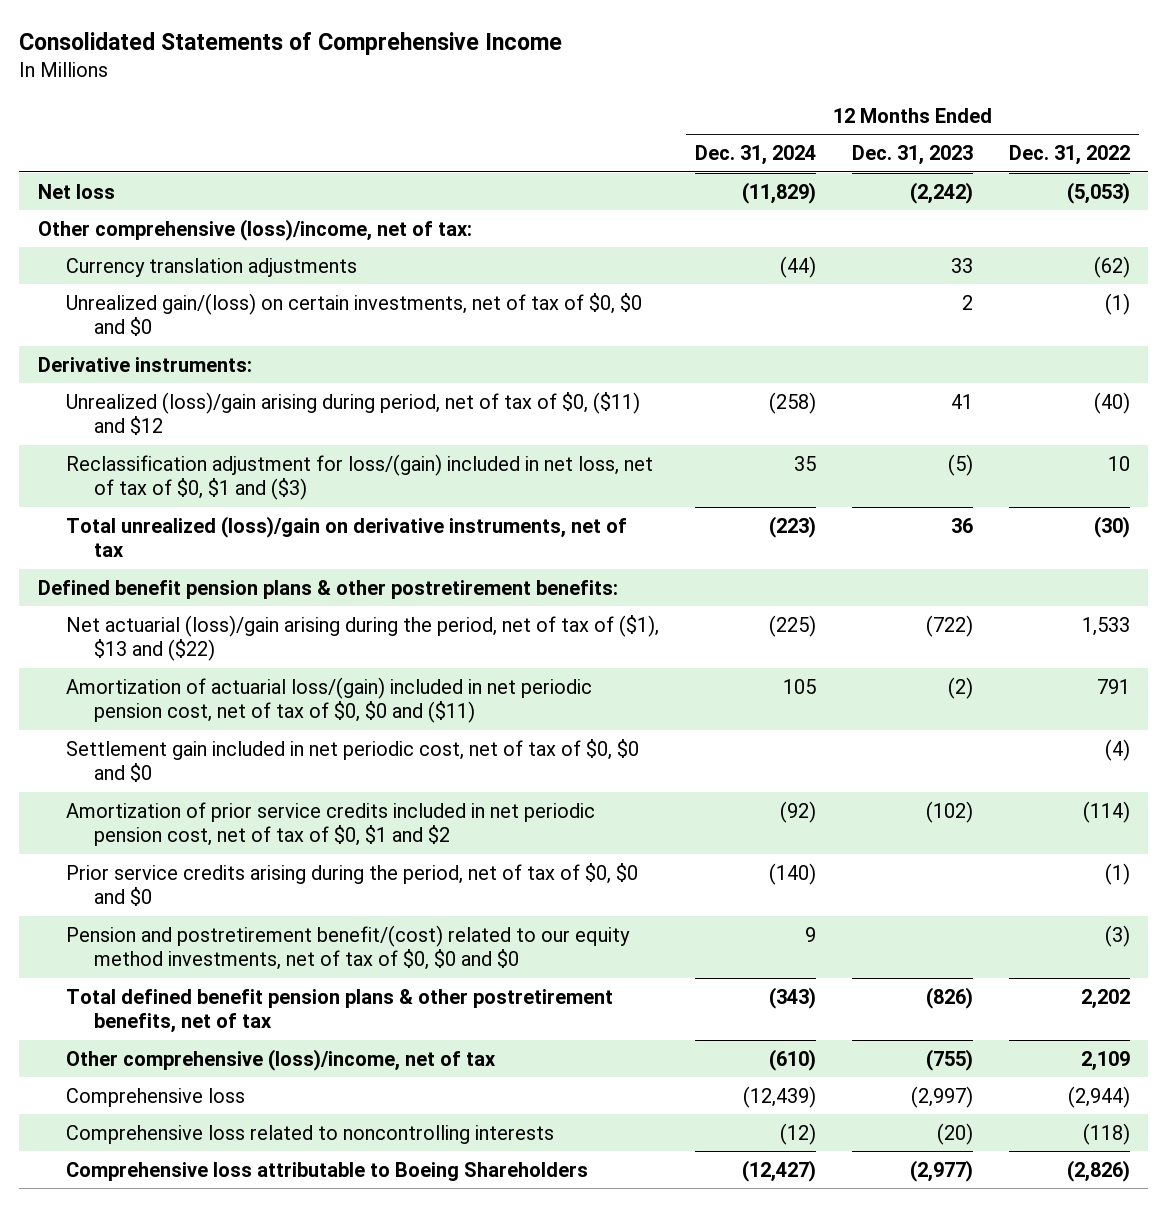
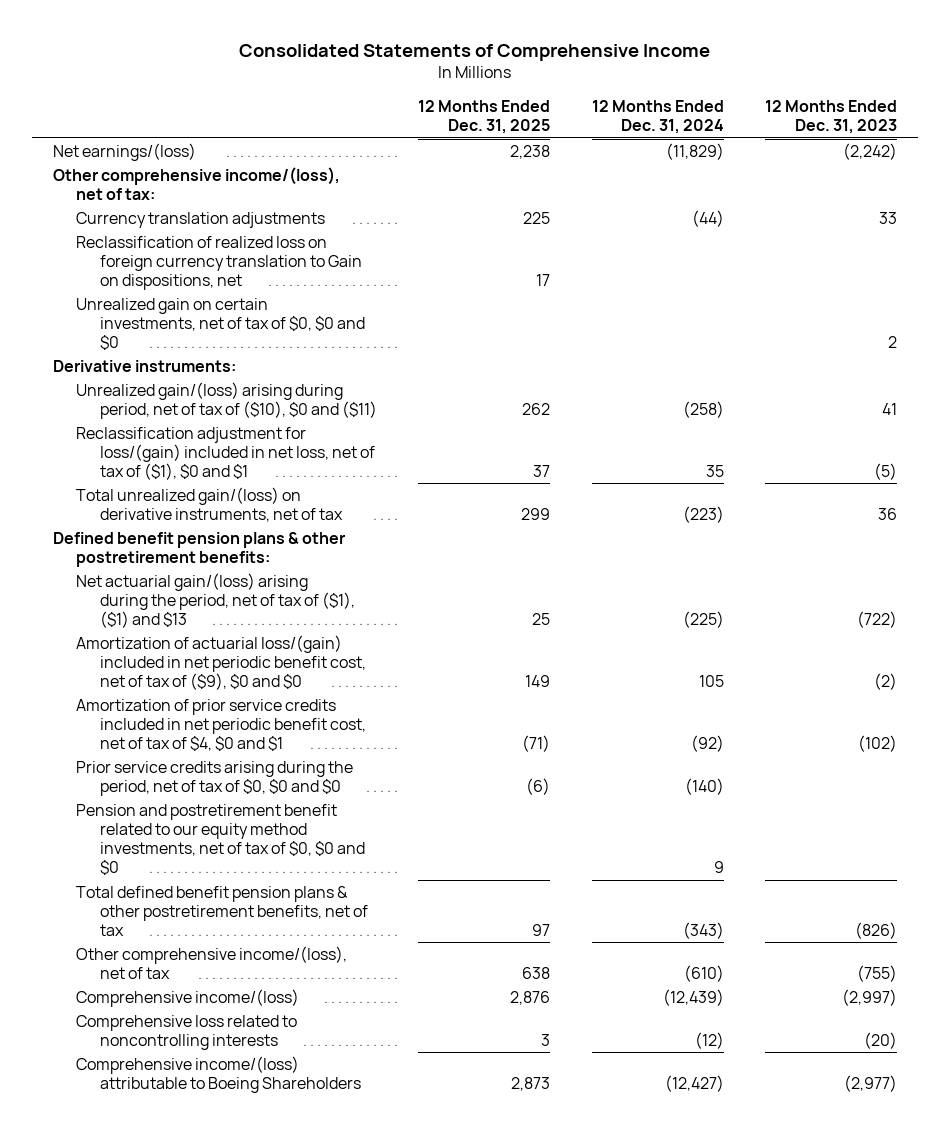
[1009,145,1131,166] Dec. 31, 2022 -> none
none -> [418,100,551,135] 12 Months Ended Dec. 31, 2025
[37,183,115,199] Net loss -> [52,142,196,161] Net earnings/(loss)
[37,218,472,241] Other comprehensive (loss)/income, net of tax: -> [52,166,340,201] Other comprehensive income/(loss), net of tax:
none -> [76,235,362,291] Reclassification of realized loss on foreign currency translation to Gain on dispositions, net
[65,292,642,337] Unrealized gain/(loss) on certain investments, net of tax of $0, $0 and $0 -> [76,297,365,351] Unrealized gain on certain investments, net of tax of $0, $0 and $0
[65,391,640,436] Unrealized (loss)/gain arising during period, net of tax of $0, ($11) and $12 -> [76,381,377,420] Unrealized gain/(loss) arising during period, net of tax of ($10), $0 and ($11)
[65,453,653,501] Reclassification adjustment for loss/(gain) included in net loss, net of tax of $0, $1 and ($3) -> [76,426,375,481] Reclassification adjustment for loss/(gain) included in net loss, net of tax of ($1), $0 and $1
[65,515,627,558] Total unrealized (loss)/gain on derivative instruments, net of tax -> [76,486,343,523] Total unrealized gain/(loss) on derivative instruments, net of tax
[65,738,639,783] Settlement gain included in net periodic cost, net of tax of $0, $0 and $0 -> none
[65,614,659,662] Net actuarial (loss)/gain arising during the period, net of tax of ($1), $13 and ($22) -> [76,572,355,629] Net actuarial gain/(loss) arising during the period, net of tax of ($1), ($1) and $13
[65,676,592,724] Amortization of actuarial loss/(gain) included in net periodic pension cost, net of tax of $0, $0 and ($11) -> [76,634,366,691] Amortization of actuarial loss/(gain) included in net periodic benefit cost, net of tax of ($9), $0 and $0
[65,801,595,847] Amortization of prior service credits included in net periodic pension cost, net of tax of $0, $1 and $2 -> [76,698,366,752] Amortization of prior service credits included in net periodic benefit cost, net of tax of $4, $0 and $1
[65,924,630,971] Pension and postretirement benefit/(cost) related to our equity method investments, net of tax of $0, $0 and $0 -> [76,803,365,876] Pension and postretirement benefit related to our equity method investments, net of tax of $0, $0 and $0
[65,1048,496,1071] Other comprehensive (loss)/income, net of tax -> [76,945,348,980] Other comprehensive income/(loss), net of tax
[65,1087,245,1107] Comprehensive loss -> [76,988,300,1007] Comprehensive income/(loss)
[65,1161,588,1181] Comprehensive loss attributable to Boeing Shareholders -> [76,1055,361,1094] Comprehensive income/(loss) attributable to Boeing Shareholders

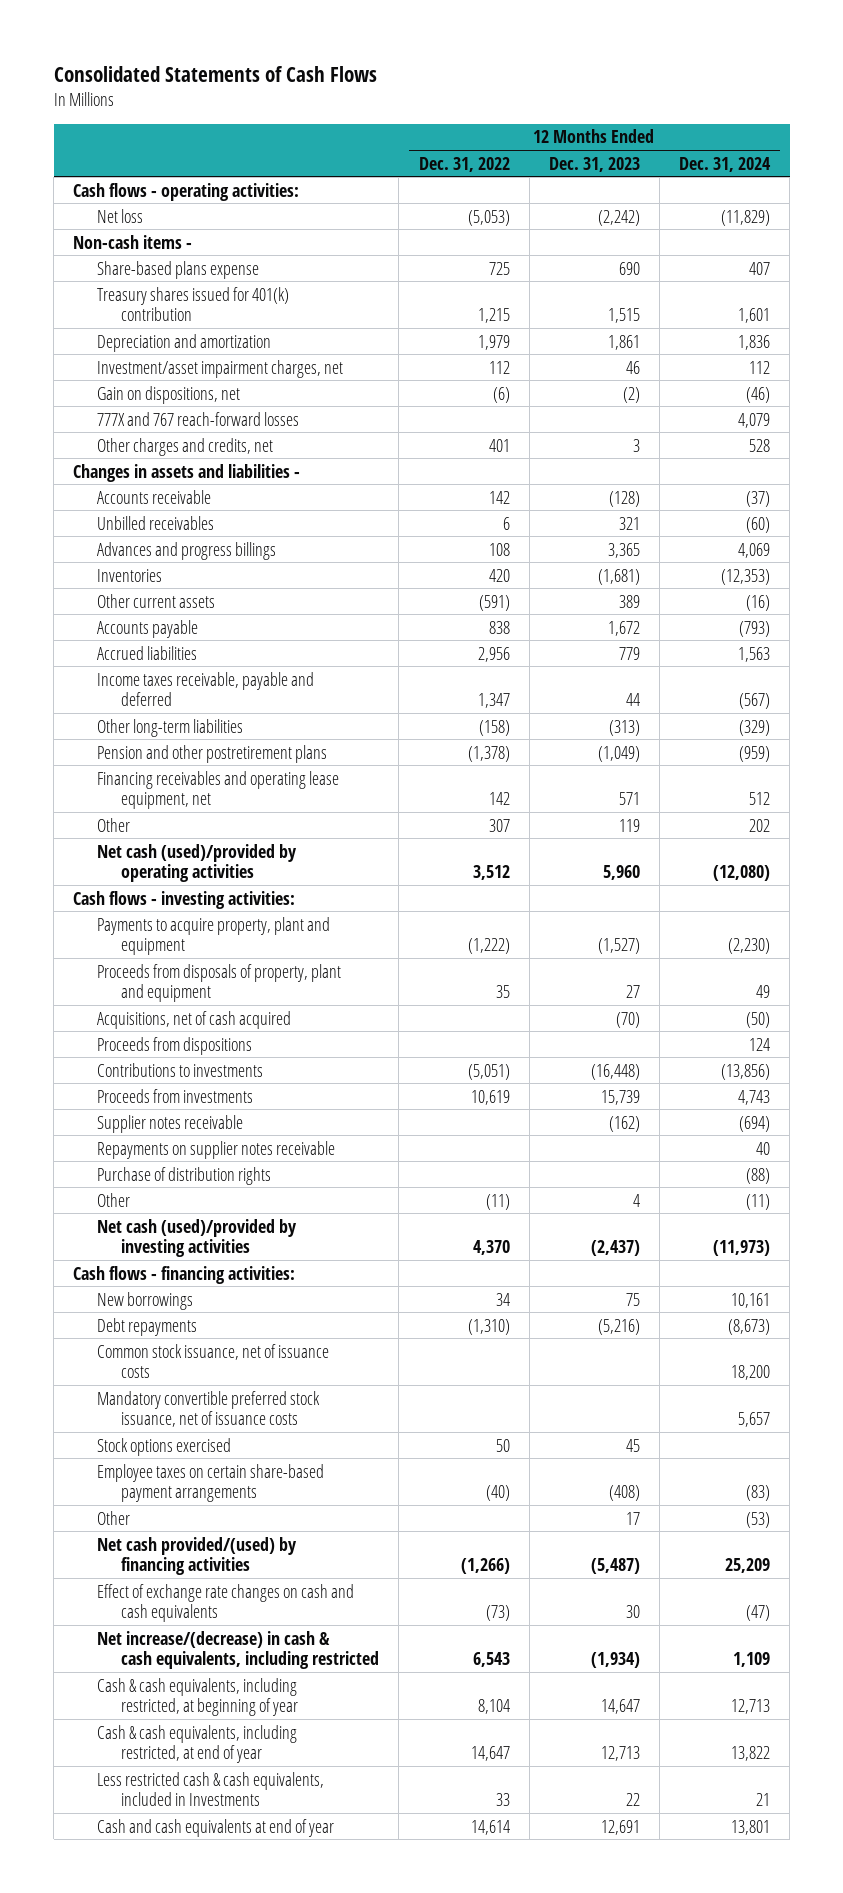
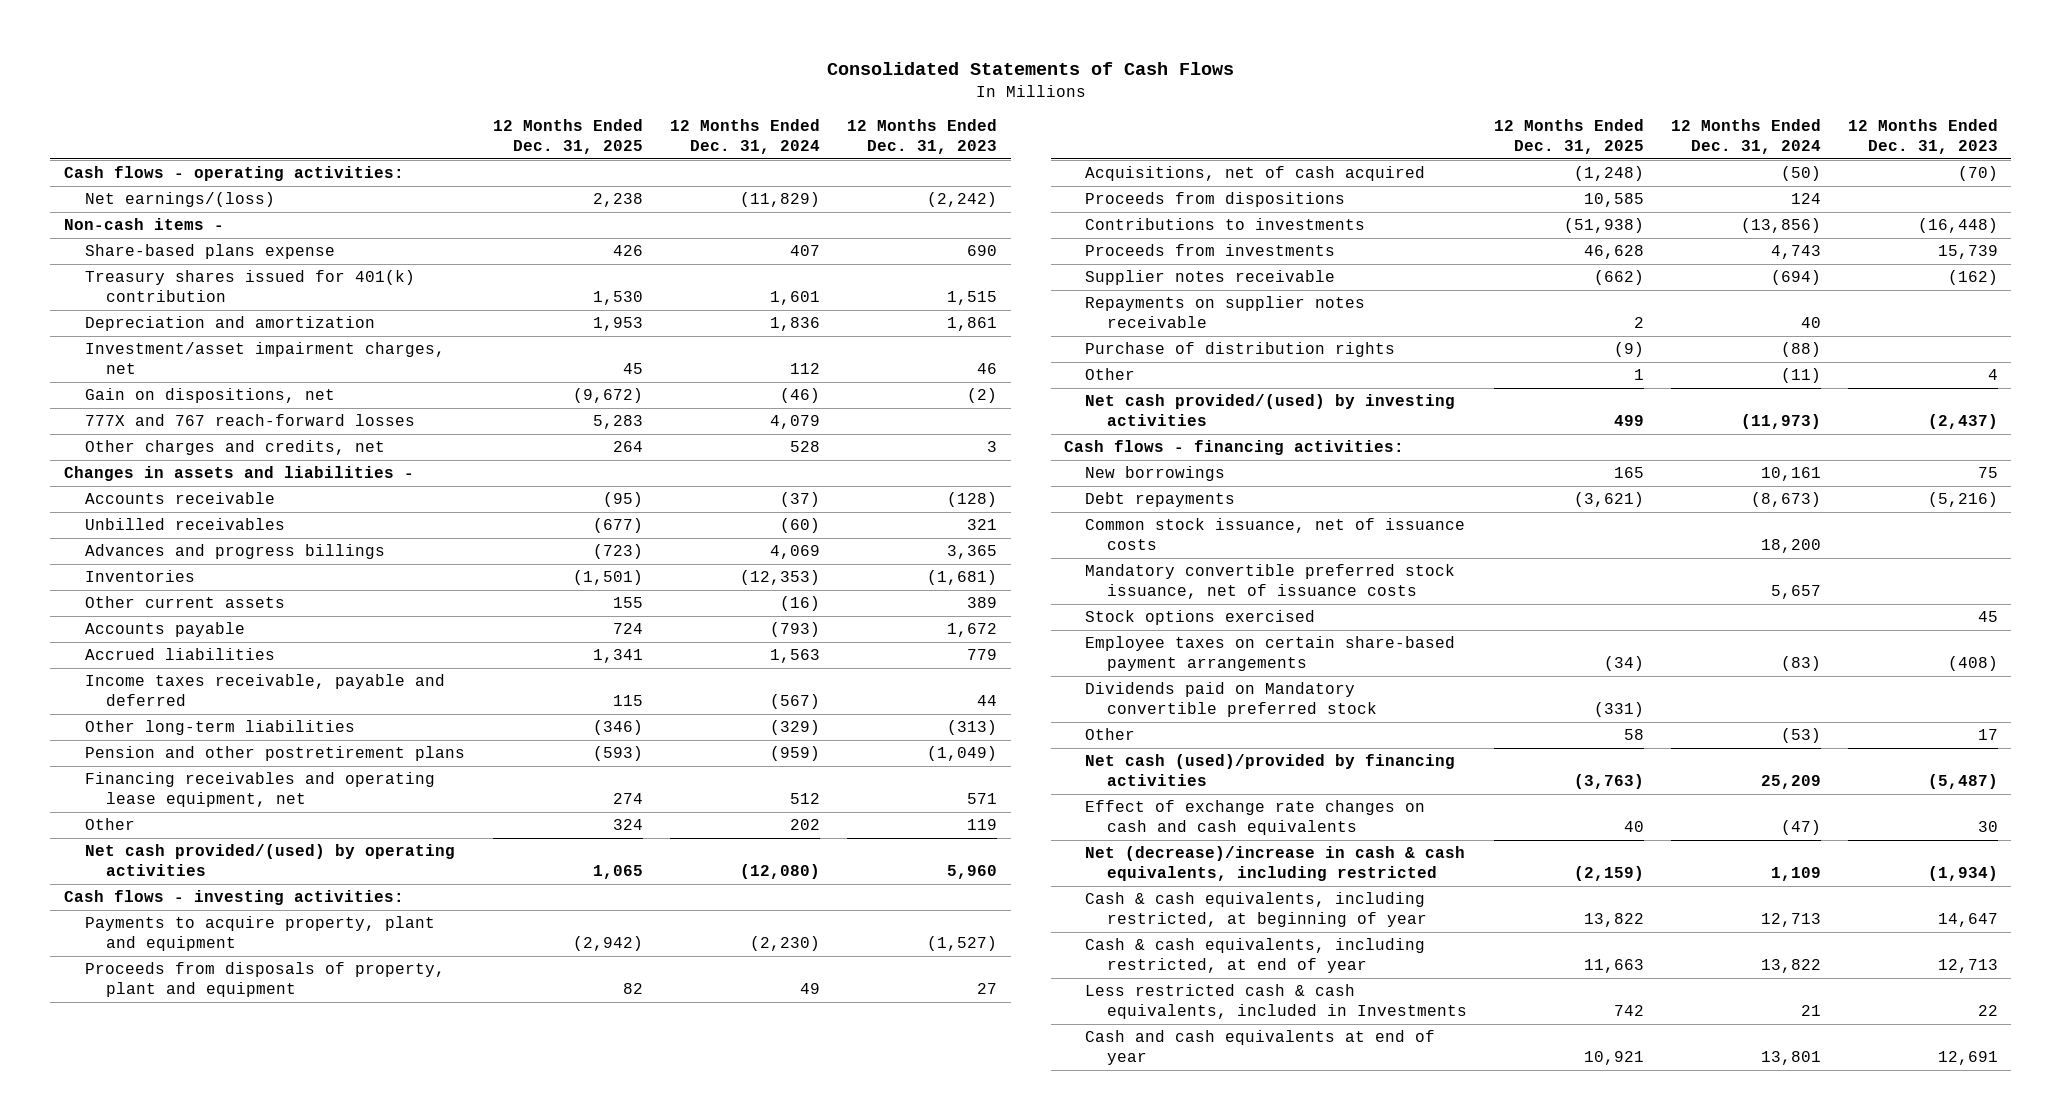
[418,156,510,172] Dec. 31, 2022 -> none
none -> [493,119,644,154] 12 Months Ended Dec. 31, 2025
[97,208,144,223] Net loss -> [84,192,275,208] Net earnings/(loss)
[97,843,298,883] Net cash (used)/provided by operating activities -> [84,844,455,877] Net cash provided/(used) by operating activities
[97,1218,298,1258] Net cash (used)/provided by investing activities -> [1085,394,1456,427] Net cash provided/(used) by investing activities
none -> [1085,682,1377,718] Dividends paid on Mandatory convertible preferred stock
[97,1536,298,1576] Net cash provided/(used) by financing activities -> [1085,754,1456,787] Net cash (used)/provided by financing activities
[97,1630,380,1670] Net increase/(decrease) in cash & cash equivalents, including restricted -> [1085,846,1466,882] Net (decrease)/increase in cash & cash equivalents, including restricted

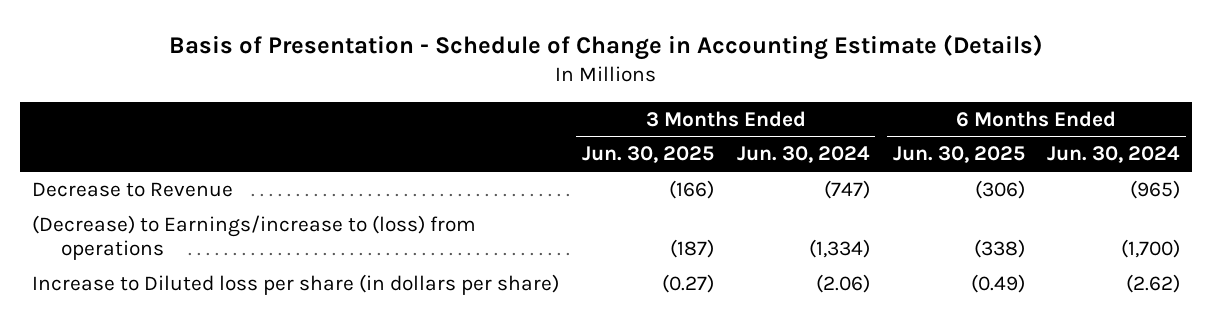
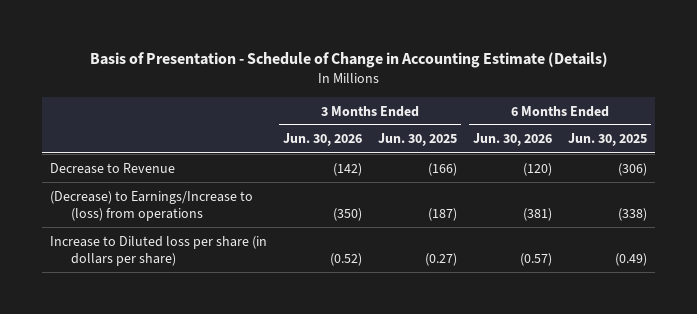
[736,146,870,164] Jun. 30, 2024 -> none
[1047,146,1181,164] Jun. 30, 2024 -> none
none -> [283,133,363,147] Jun. 30, 2026
none -> [473,133,553,147] Jun. 30, 2026
[31,214,476,261] (Decrease) to Earnings/increase to (loss) from operations -> [50,190,254,222] (Decrease) to Earnings/Increase to (loss) from operations

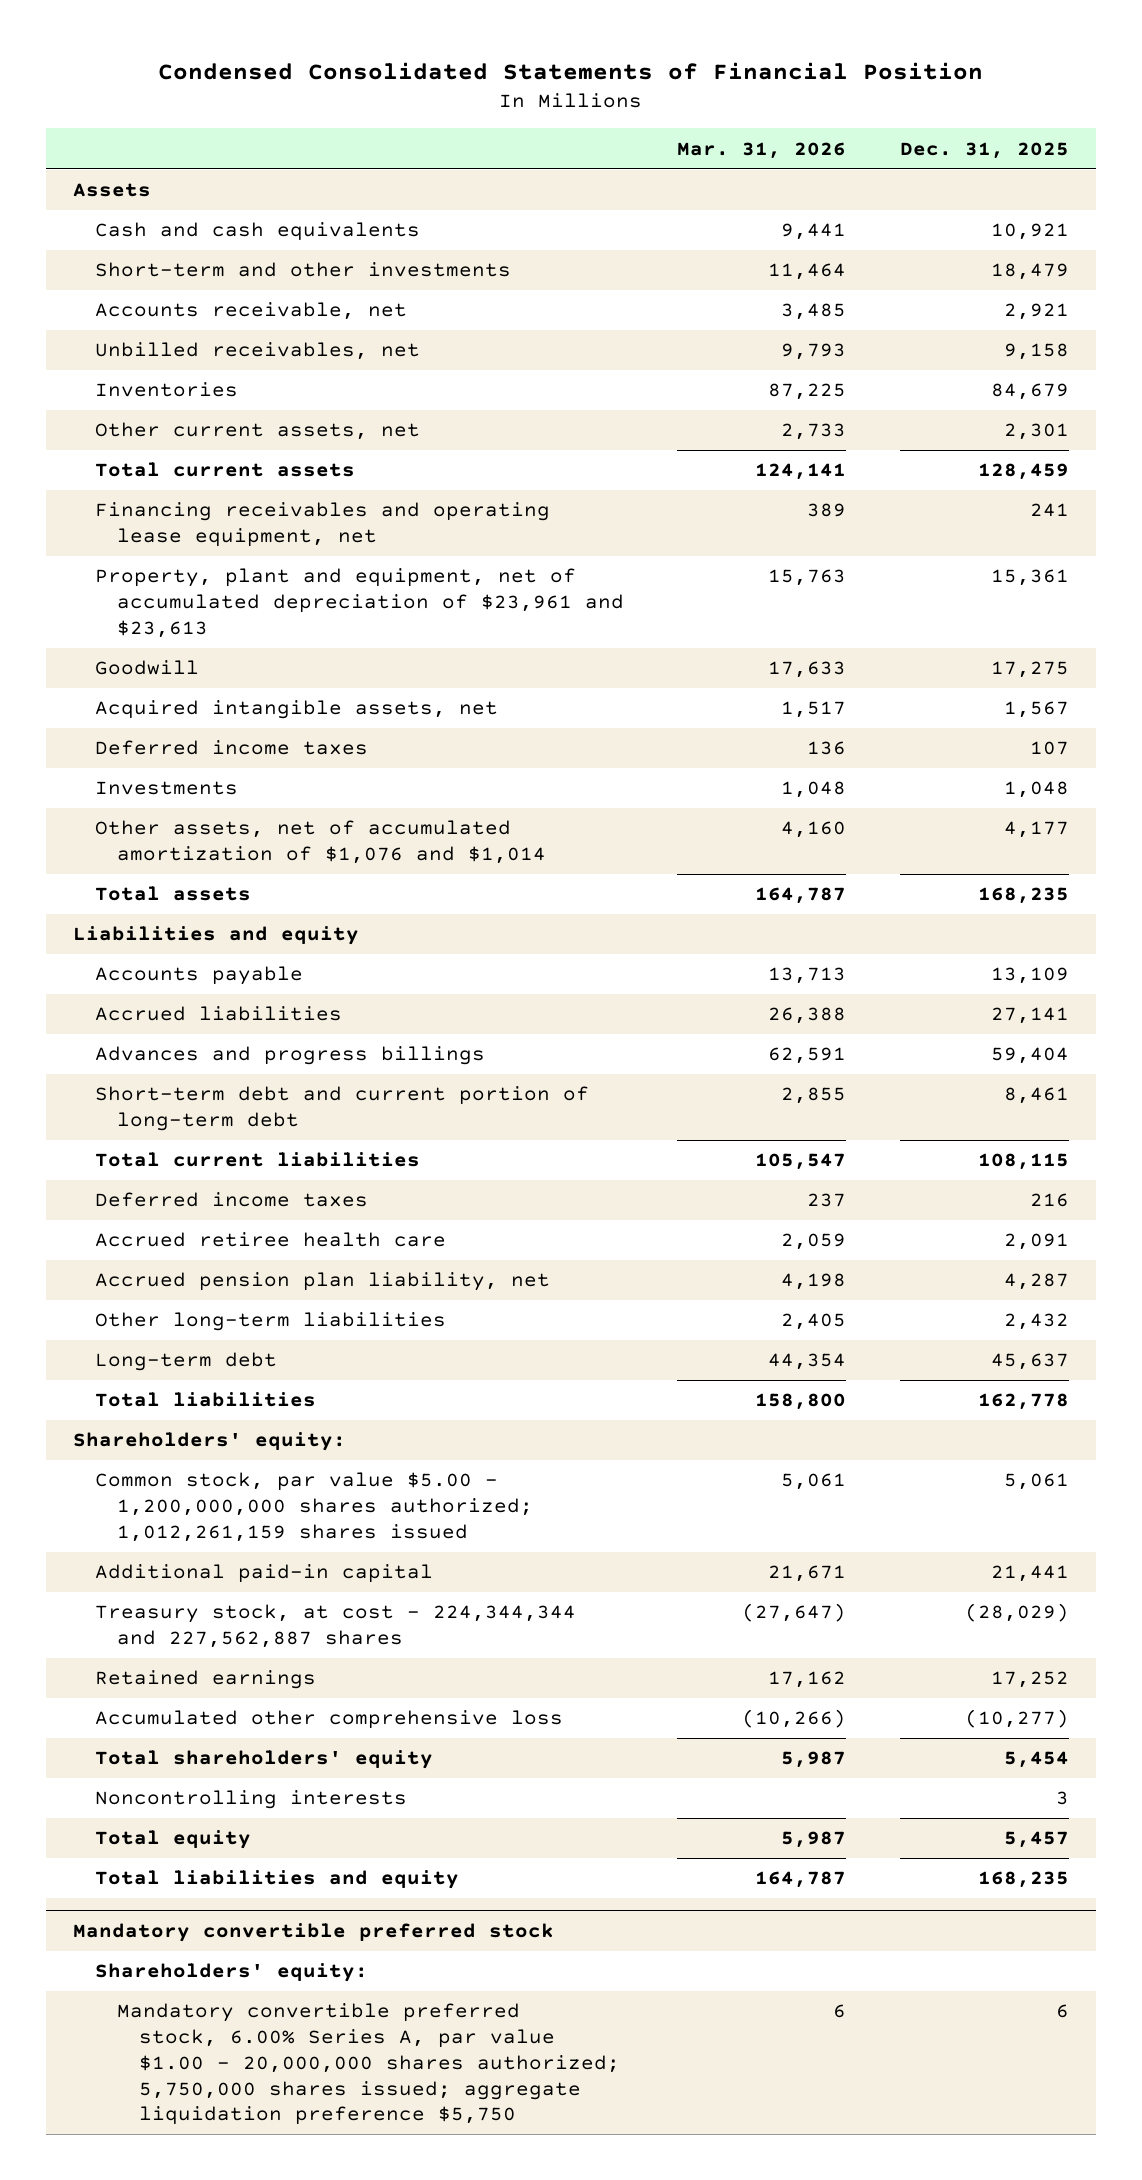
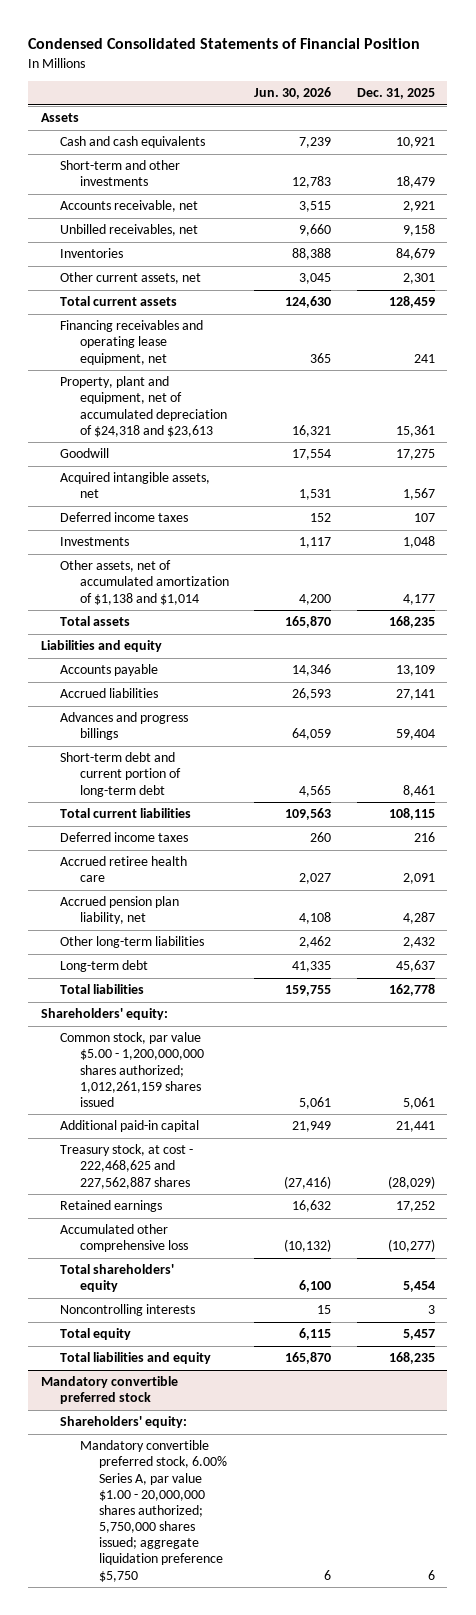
[677,141,847,159] Mar. 31, 2026 -> none
none -> [254,87,332,100] Jun. 30, 2026
[94,568,624,638] Property, plant and equipment, net of accumulated depreciation of $23,961 and $23,613 -> [60,376,227,437] Property, plant and equipment, net of accumulated depreciation of $24,318 and $23,613
[94,820,546,865] Other assets, net of accumulated amortization of $1,076 and $1,014 -> [60,560,229,605] Other assets, net of accumulated amortization of $1,138 and $1,014
[94,1604,576,1649] Treasury stock, at cost - 224,344,344 and 227,562,887 shares -> [60,1144,194,1189] Treasury stock, at cost - 222,468,625 and 227,562,887 shares

